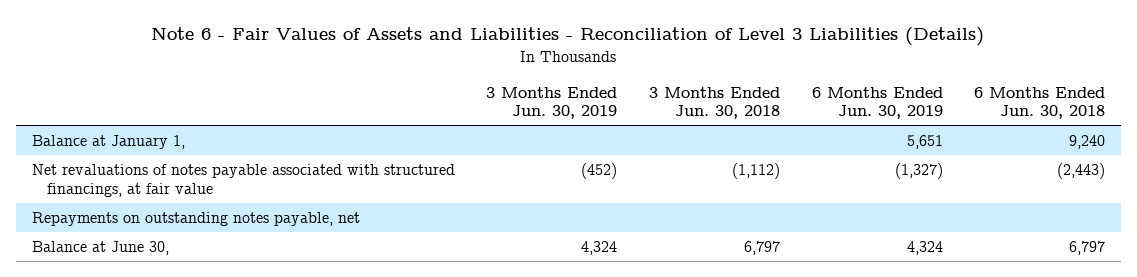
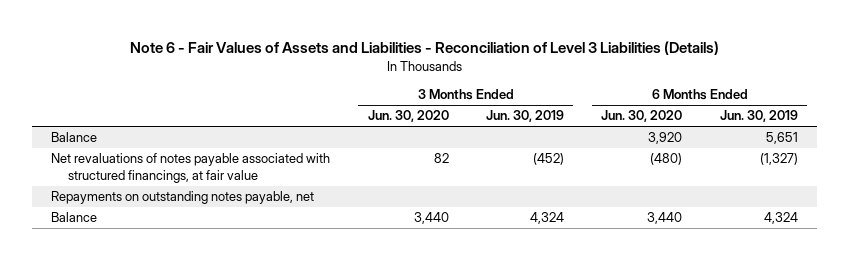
[648,86,780,120] 3 Months Ended Jun. 30, 2018 -> none
[974,86,1106,120] 6 Months Ended Jun. 30, 2018 -> none
none -> [367,110,449,123] Jun. 30, 2020
none -> [601,110,683,123] Jun. 30, 2020
[31,134,185,149] Balance at January 1, -> [51,132,98,143] Balance
[31,240,169,255] Balance at June 30, -> [51,212,98,223] Balance

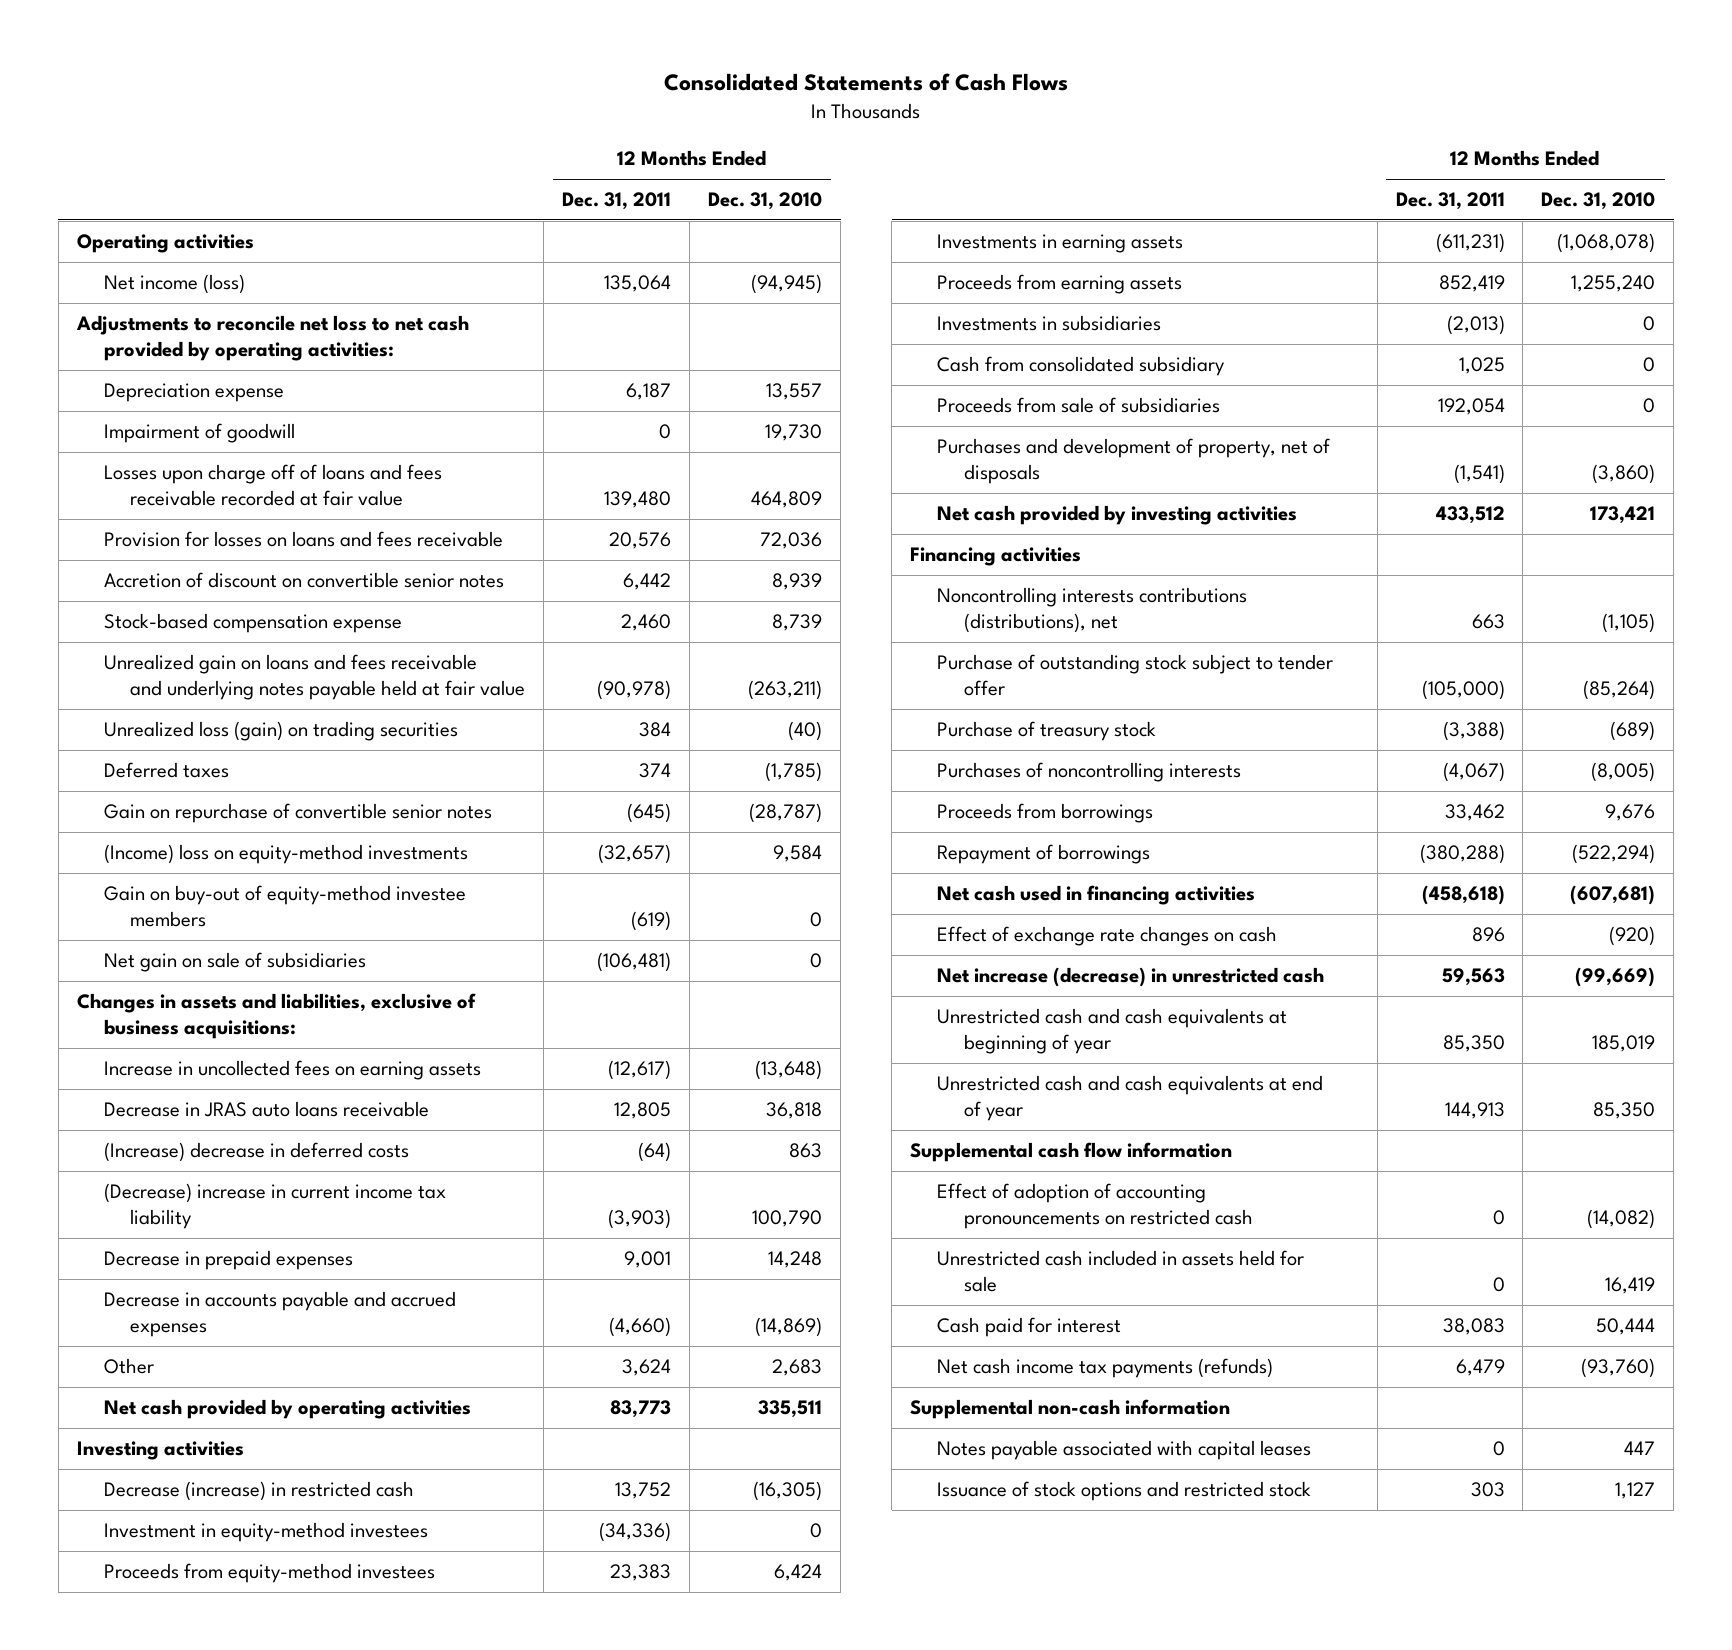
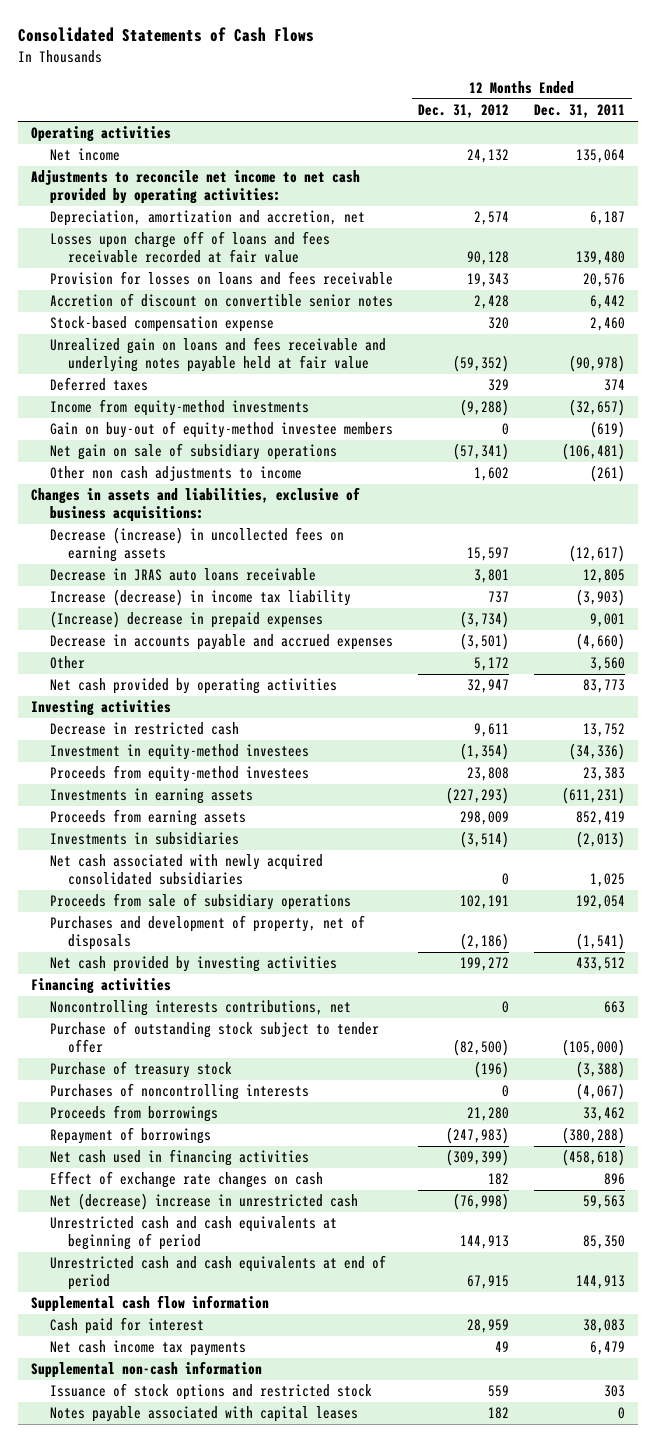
[708,192,823,211] Dec. 31, 2010 -> none
none -> [418,104,510,119] Dec. 31, 2012
[103,423,295,444] Impairment of goodwill -> none
[103,274,245,295] Net income (loss) -> [49,148,120,162] Net income
[75,315,469,362] Adjustments to reconcile net loss to net cash provided by operating activities: -> [30,170,360,205] Adjustments to reconcile net income to net cash provided by operating activities:
[103,383,284,403] Depreciation expense -> [49,210,365,227] Depreciation, amortization and accretion, net
[103,721,458,742] Unrealized loss (gain) on trading securities -> none
[103,803,492,824] Gain on repurchase of convertible senior notes -> none
[103,844,468,865] (Income) loss on equity-method investments -> [49,399,309,417] Income from equity-method investments
[103,952,366,973] Net gain on sale of subsidiaries -> [49,443,337,461] Net gain on sale of subsidiary operations
none -> [49,466,302,482] Other non cash adjustments to income
[103,1060,481,1081] Increase in uncollected fees on earning assets -> [49,527,344,563] Decrease (increase) in uncollected fees on earning assets
[103,1142,409,1163] (Increase) decrease in deferred costs -> none
[103,1183,446,1230] (Decrease) increase in current income tax liability -> [49,589,351,607] Increase (decrease) in income tax liability
[103,1250,353,1271] Decrease in prepaid expenses -> [49,611,323,629] (Increase) decrease in prepaid expenses
[622,1359,672,1377] 3,624 -> [590,657,626,672] 3,560
[103,1481,414,1502] Decrease (increase) in restricted cash -> [49,722,239,736] Decrease in restricted cash
[936,356,1225,377] Cash from consolidated subsidiary -> [49,854,323,886] Net cash associated with newly acquired consolidated subsidiaries
[936,397,1220,414] Proceeds from sale of subsidiaries -> [49,893,351,911] Proceeds from sale of subsidiary operations
[936,587,1247,634] Noncontrolling interests contributions (distributions), net -> [49,1000,351,1017] Noncontrolling interests contributions, net
[936,967,1324,988] Net increase (decrease) in unrestricted cash -> [49,1193,358,1211] Net (decrease) increase in unrestricted cash
[936,1008,1287,1055] Unrestricted cash and cash equivalents at beginning of year -> [49,1216,337,1251] Unrestricted cash and cash equivalents at beginning of period
[936,1075,1323,1122] Unrestricted cash and cash equivalents at end of year -> [49,1255,386,1291] Unrestricted cash and cash equivalents at end of period
[936,1183,1253,1230] Effect of adoption of accounting pronouncements on restricted cash -> none
[936,1250,1304,1293] Unrestricted cash included in assets held for sale -> none
[936,1358,1273,1379] Net cash income tax payments (refunds) -> [49,1340,246,1357] Net cash income tax payments
[936,1440,1311,1461] Notes payable associated with capital leases -> [49,1406,358,1423] Notes payable associated with capital leases

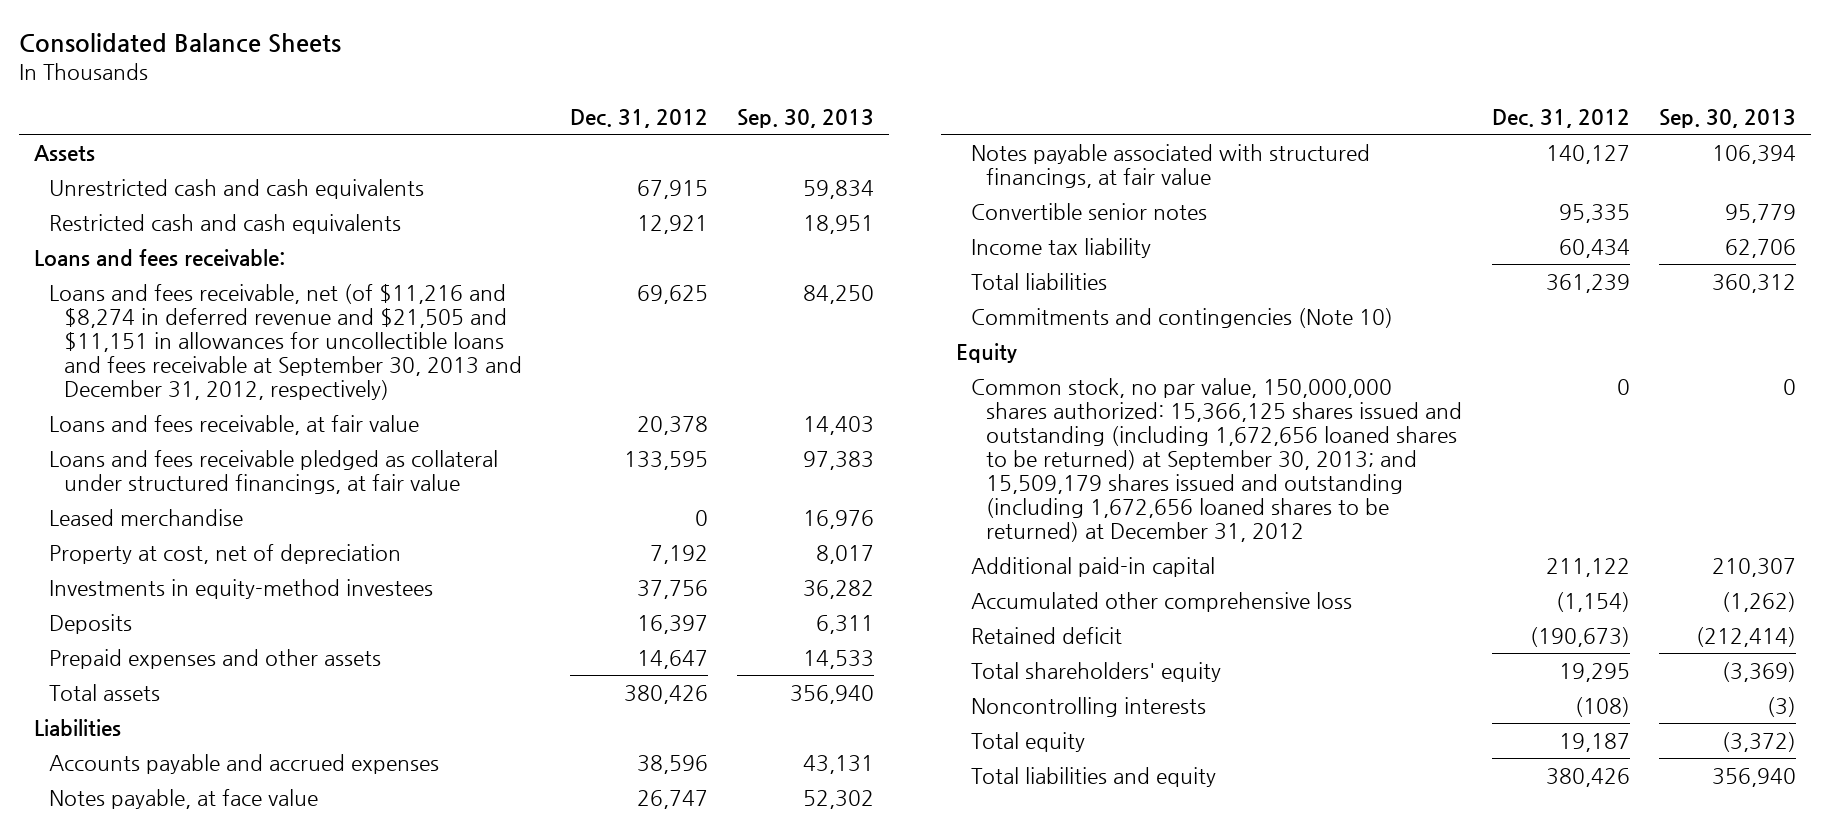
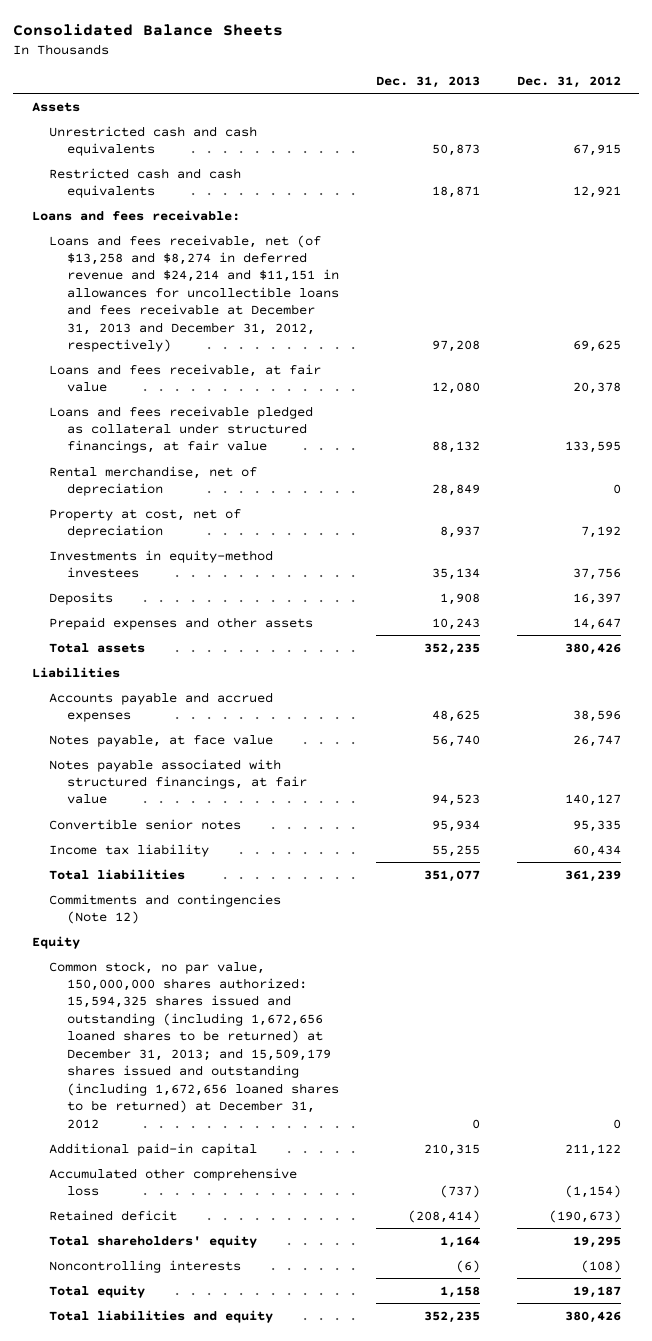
[737,109,875,129] Sep. 30, 2013 -> none
none -> [375,76,480,89] Dec. 31, 2013
[49,283,523,401] Loans and fees receivable, net (of $11,216 and $8,274 in deferred revenue and $21,505 and $11,151 in allowances for uncollectible loans and fees receivable at September 30, 2013 and December 31, 2012, respectively) -> [49,234,339,353] Loans and fees receivable, net (of $13,258 and $8,274 in deferred revenue and $24,214 and $11,151 in allowances for uncollectible loans and fees receivable at December 31, 2013 and December 31, 2012, respectively)
[49,508,244,526] Leased merchandise -> [49,465,258,496] Rental merchandise, net of depreciation
[970,307,1393,328] Commitments and contingencies (Note 10) -> [49,893,282,924] Commitments and contingencies (Note 12)
[970,377,1462,543] Common stock, no par value, 150,000,000 shares authorized: 15,366,125 shares issued and outstanding (including 1,672,656 loaned shares to be returned) at September 30, 2013; and 15,509,179 shares issued and outstanding (including 1,672,656 loaned shares to be returned) at December 31, 2012 -> [49,960,339,1129] Common stock, no par value, 150,000,000 shares authorized: 15,594,325 shares issued and outstanding (including 1,672,656 loaned shares to be returned) at December 31, 2013; and 15,509,179 shares issued and outstanding (including 1,672,656 loaned shares to be returned) at December 31, 2012

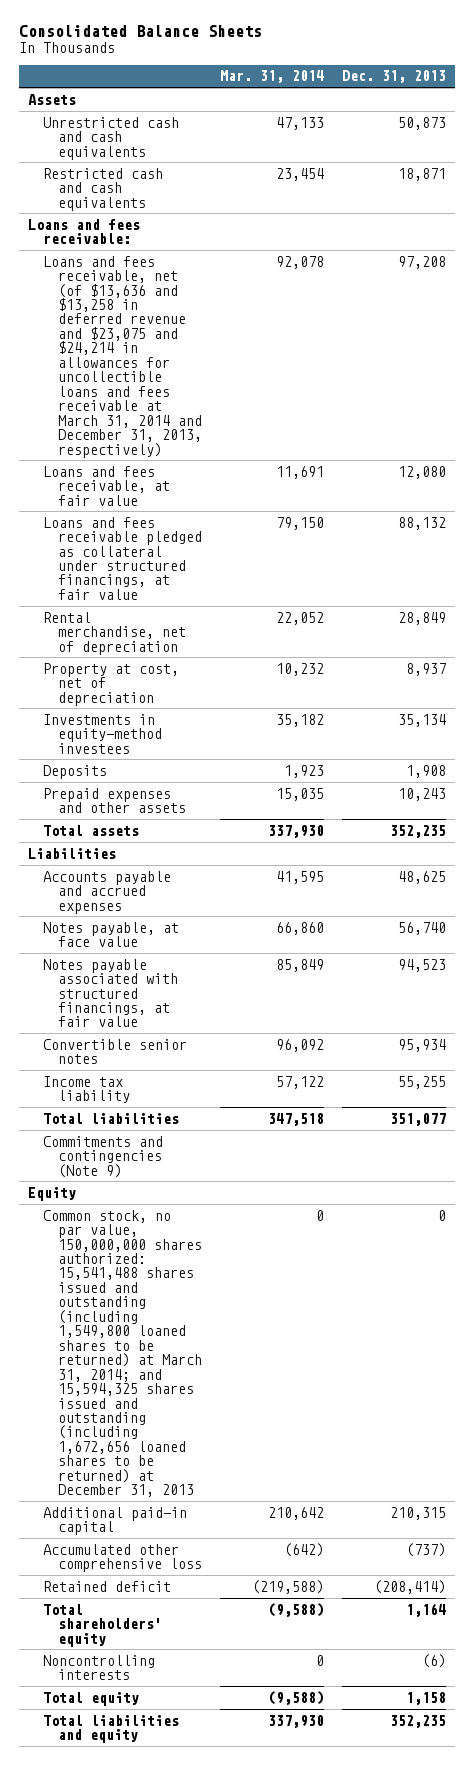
[516,76,621,89] Dec. 31, 2012 -> none
none -> [220,70,325,84] Mar. 31, 2014
[49,234,339,353] Loans and fees receivable, net (of $13,258 and $8,274 in deferred revenue and $24,214 and $11,151 in allowances for uncollectible loans and fees receivable at December 31, 2013 and December 31, 2012, respectively) -> [42,255,203,458] Loans and fees receivable, net (of $13,636 and $13,258 in deferred revenue and $23,075 and $24,214 in allowances for uncollectible loans and fees receivable at March 31, 2014 and December 31, 2013, respectively)
[49,893,282,924] Commitments and contingencies (Note 12) -> [42,1135,163,1178] Commitments and contingencies (Note 9)
[49,960,339,1129] Common stock, no par value, 150,000,000 shares authorized: 15,594,325 shares issued and outstanding (including 1,672,656 loaned shares to be returned) at December 31, 2013; and 15,509,179 shares issued and outstanding (including 1,672,656 loaned shares to be returned) at December 31, 2012 -> [42,1209,203,1498] Common stock, no par value, 150,000,000 shares authorized: 15,541,488 shares issued and outstanding (including 1,549,800 loaned shares to be returned) at March 31, 2014; and 15,594,325 shares issued and outstanding (including 1,672,656 loaned shares to be returned) at December 31, 2013

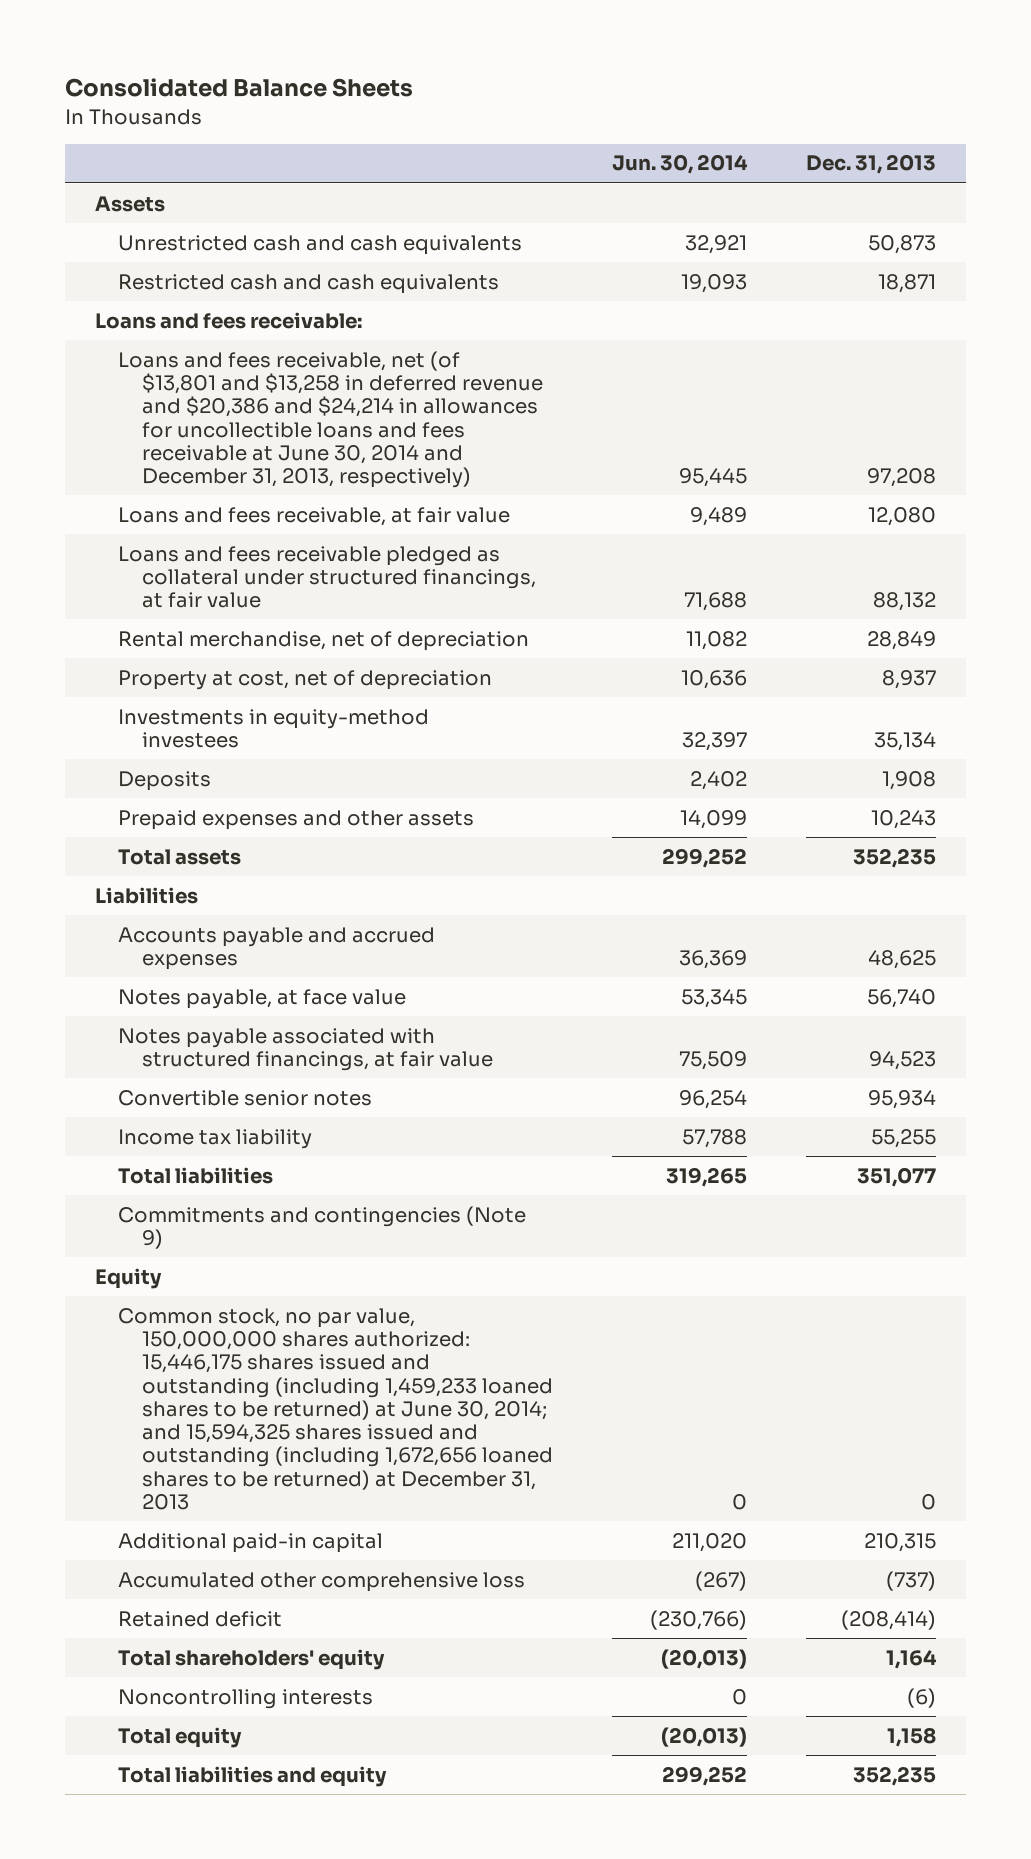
[220,70,325,84] Mar. 31, 2014 -> none
none -> [611,154,748,175] Jun. 30, 2014
[42,255,203,458] Loans and fees receivable, net (of $13,636 and $13,258 in deferred revenue and $23,075 and $24,214 in allowances for uncollectible loans and fees receivable at March 31, 2014 and December 31, 2013, respectively) -> [118,350,543,489] Loans and fees receivable, net (of $13,801 and $13,258 in deferred revenue and $20,386 and $24,214 in allowances for uncollectible loans and fees receivable at June 30, 2014 and December 31, 2013, respectively)
[42,1209,203,1498] Common stock, no par value, 150,000,000 shares authorized: 15,541,488 shares issued and outstanding (including 1,549,800 loaned shares to be returned) at March 31, 2014; and 15,594,325 shares issued and outstanding (including 1,672,656 loaned shares to be returned) at December 31, 2013 -> [118,1307,553,1511] Common stock, no par value, 150,000,000 shares authorized: 15,446,175 shares issued and outstanding (including 1,459,233 loaned shares to be returned) at June 30, 2014; and 15,594,325 shares issued and outstanding (including 1,672,656 loaned shares to be returned) at December 31, 2013

